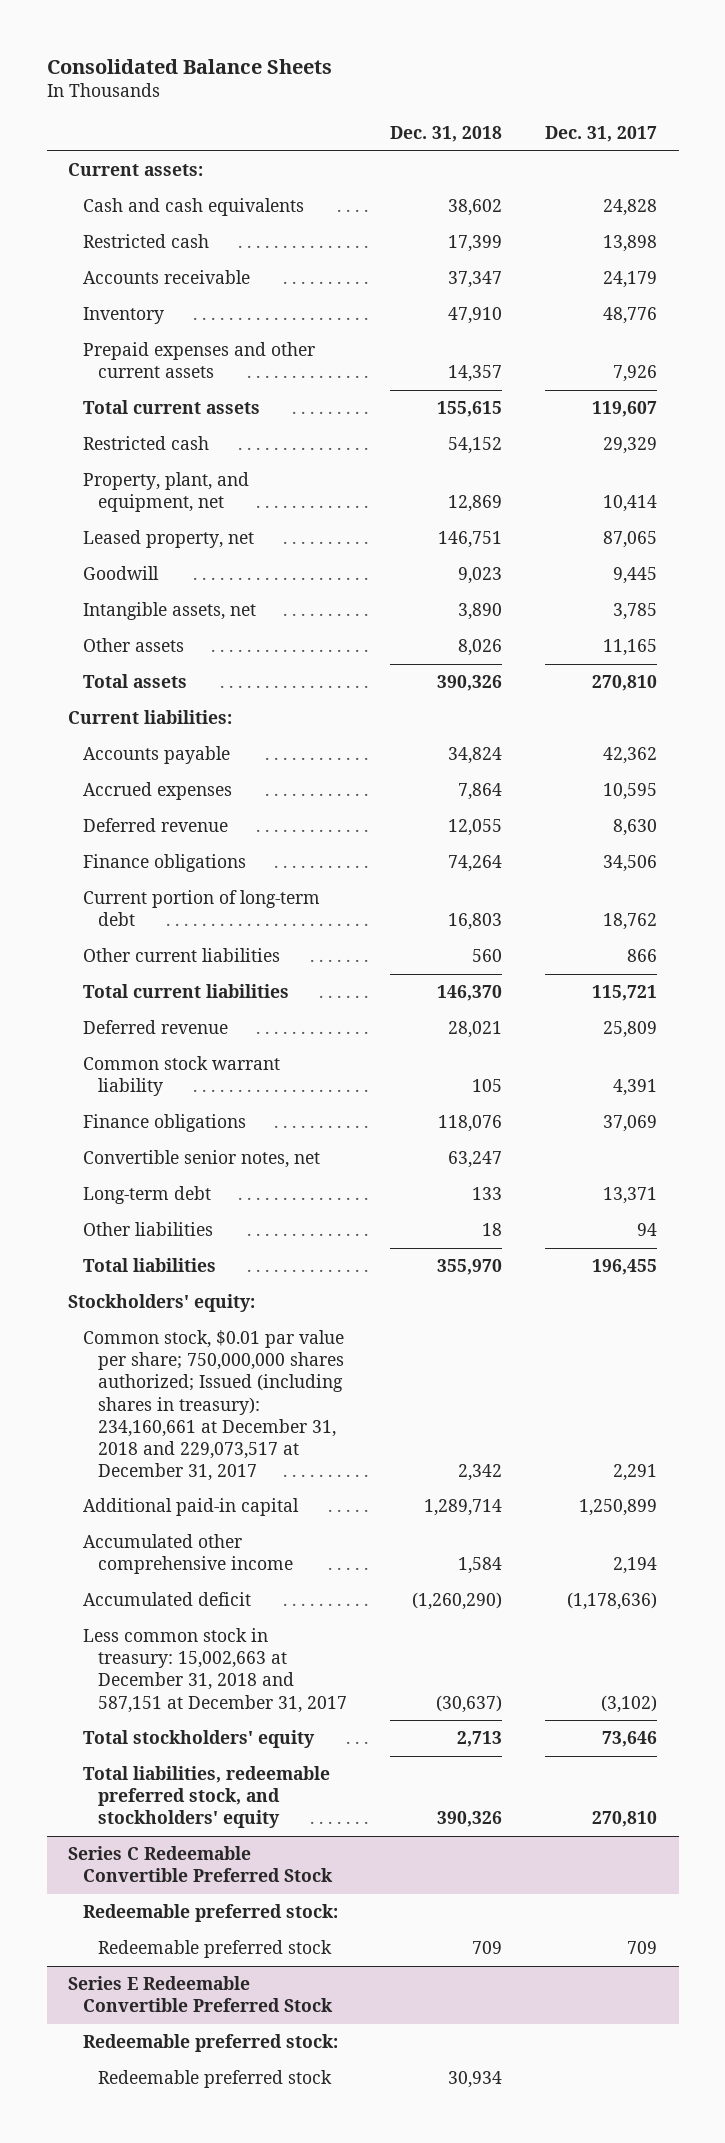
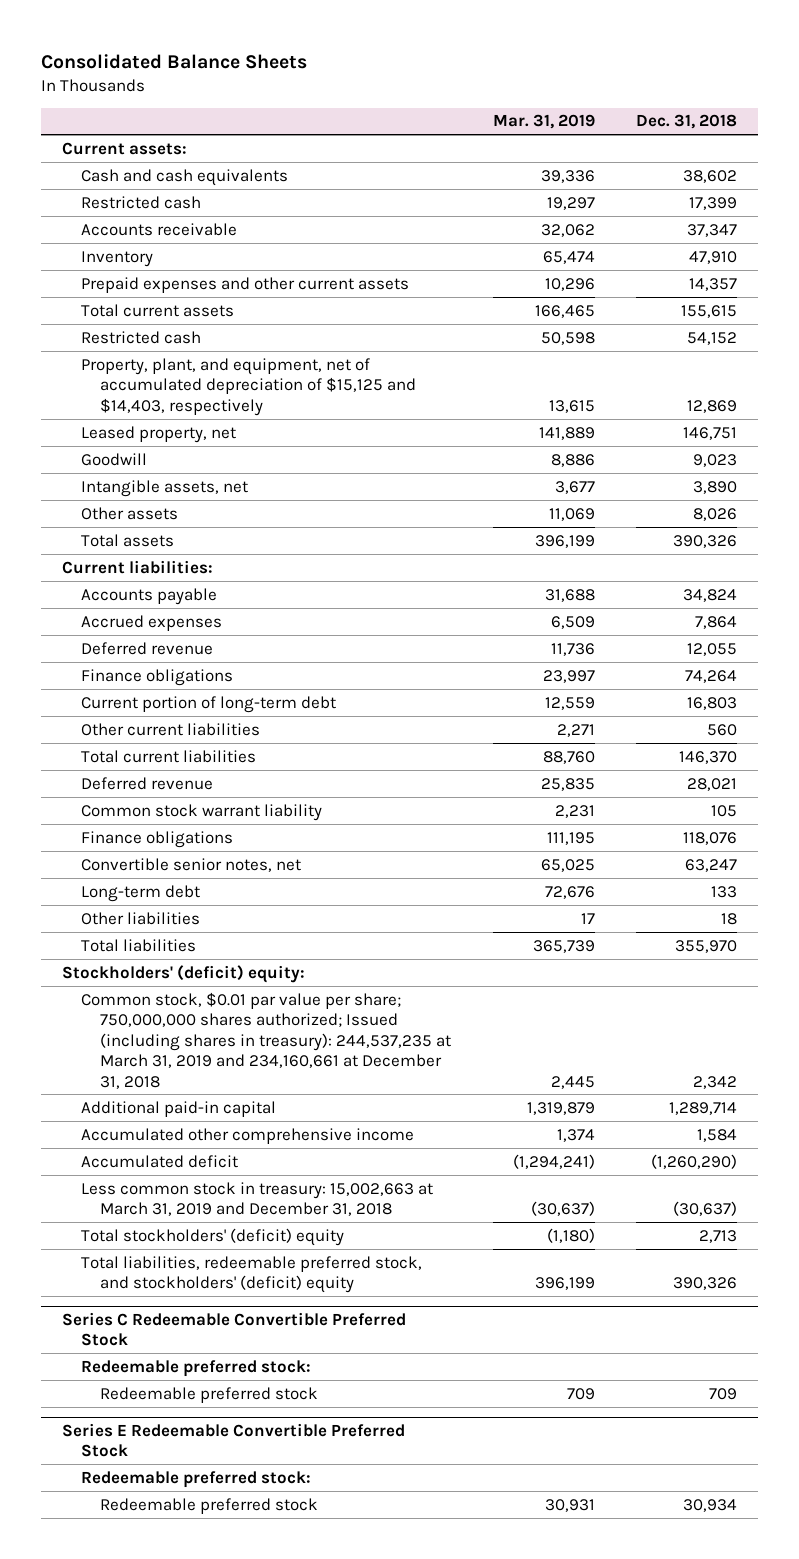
[545,125,658,142] Dec. 31, 2017 -> none
none -> [492,114,595,130] Mar. 31, 2019
[83,472,250,513] Property, plant, and equipment, net -> [81,357,417,416] Property, plant, and equipment, net of accumulated depreciation of $15,125 and $14,403, respectively
[68,1294,256,1313] Stockholders' equity: -> [61,964,305,983] Stockholders' (deficit) equity:
[83,1330,345,1481] Common stock, $0.01 par value per share; 750,000,000 shares authorized; Issued (including shares in treasury): 234,160,661 at December 31, 2018 and 229,073,517 at December 31, 2017 -> [81,991,452,1089] Common stock, $0.01 par value per share; 750,000,000 shares authorized; Issued (including shares in treasury): 244,537,235 at March 31, 2019 and 234,160,661 at December 31, 2018
[83,1628,347,1713] Less common stock in treasury: 15,002,663 at December 31, 2018 and 587,151 at December 31, 2017 -> [81,1181,434,1217] Less common stock in treasury: 15,002,663 at March 31, 2019 and December 31, 2018
[83,1730,316,1749] Total stockholders' equity -> [81,1227,345,1246] Total stockholders' (deficit) equity
[83,1766,331,1829] Total liabilities, redeemable preferred stock, and stockholders' equity -> [81,1255,423,1294] Total liabilities, redeemable preferred stock, and stockholders' (deficit) equity

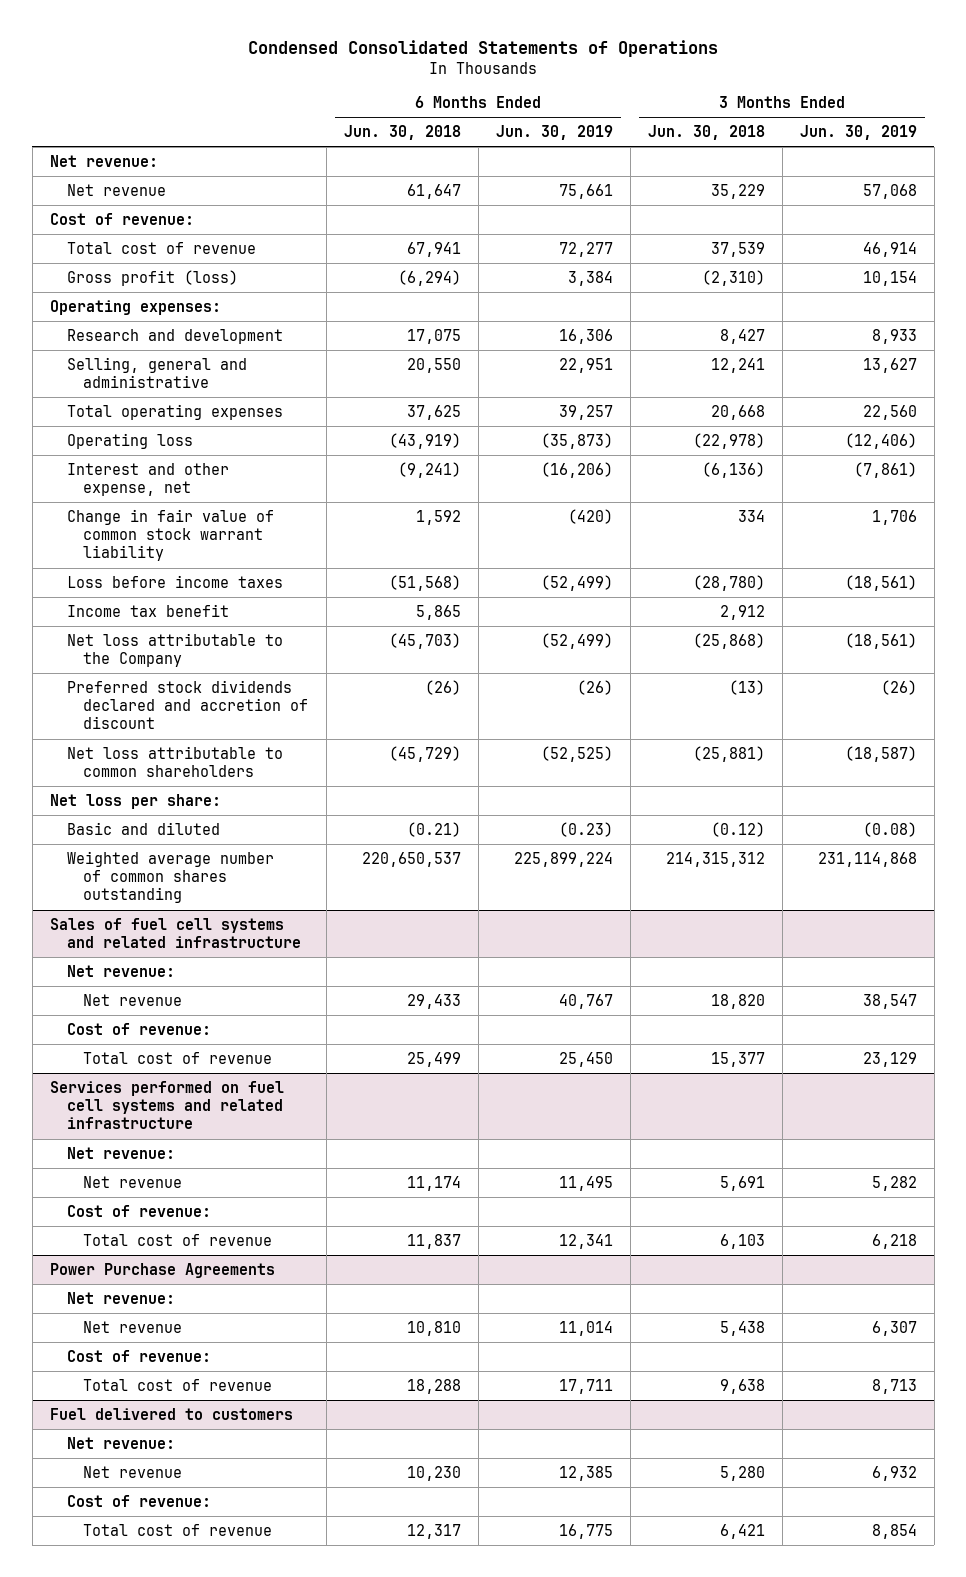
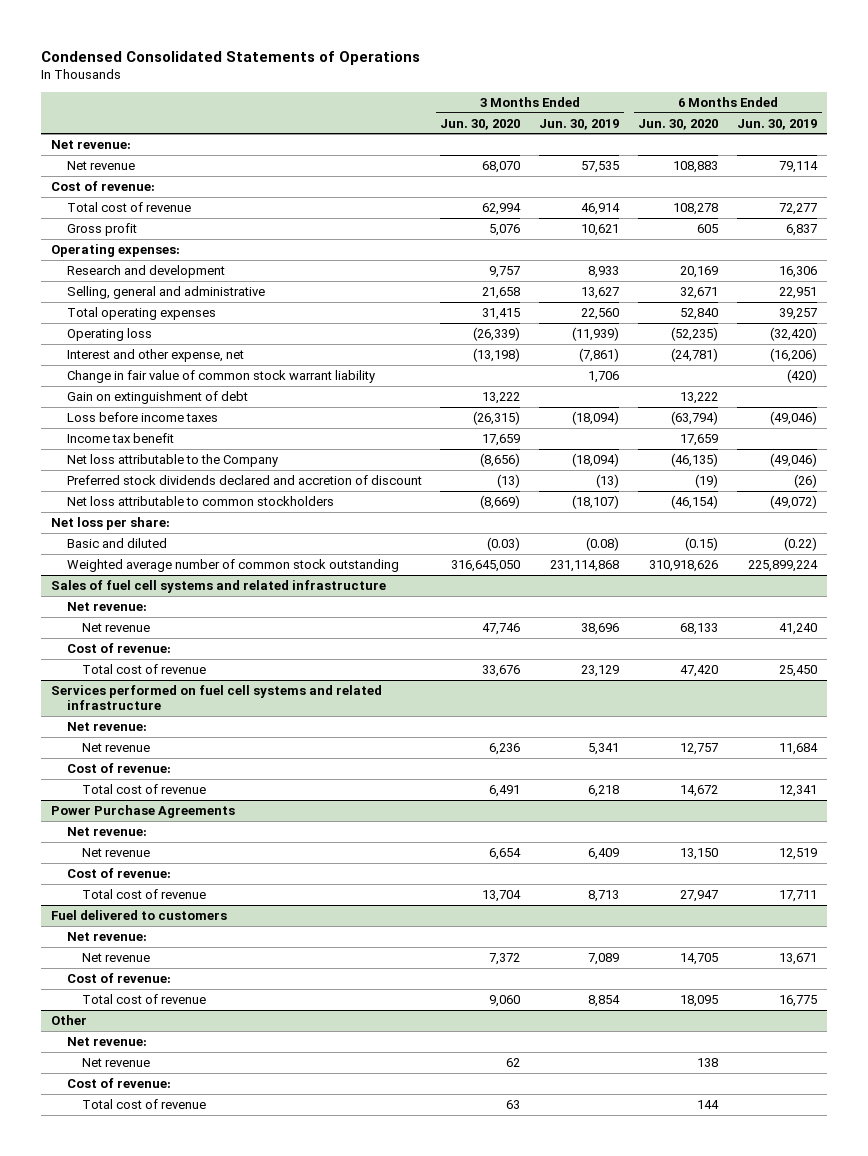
[343,124,461,140] Jun. 30, 2018 -> none
[647,124,765,140] Jun. 30, 2018 -> none
none -> [440,118,521,130] Jun. 30, 2020
none -> [638,118,719,130] Jun. 30, 2020
[558,183,613,199] 75,661 -> [779,160,819,173] 79,114
[862,183,917,199] 57,068 -> [581,160,620,173] 57,535
[66,269,238,286] Gross profit (loss) -> [66,222,137,236] Gross profit
[567,270,613,286] 3,384 -> [786,223,818,236] 6,837
[862,270,917,286] 10,154 -> [581,223,620,236] 10,621
[540,432,613,449] (35,873) -> [770,326,818,341] (32,420)
[844,432,917,449] (12,406) -> [572,326,620,341] (11,939)
none -> [66,390,248,404] Gain on extinguishment of debt
[540,574,613,591] (52,499) -> [770,410,818,425] (49,046)
[844,574,917,591] (18,561) -> [572,410,620,425] (18,094)
[540,632,613,649] (52,499) -> [770,452,818,467] (49,046)
[844,632,917,649] (18,561) -> [572,452,620,467] (18,094)
[880,679,917,695] (26) -> [596,473,620,488] (13)
[66,745,283,778] Net loss attributable to common shareholders -> [66,495,334,506] Net loss attributable to common stockholders
[540,745,613,762] (52,525) -> [770,494,818,509] (49,072)
[844,745,917,762] (18,587) -> [572,494,620,509] (18,107)
[558,821,613,837] (0.23) -> [784,536,818,551] (0.22)
[66,850,274,904] Weighted average number of common shares outstanding -> [66,558,399,572] Weighted average number of common stock outstanding
[558,993,613,1009] 40,767 -> [779,622,818,635] 41,240
[862,993,917,1009] 38,547 -> [581,622,620,635] 38,696
[558,1175,613,1191] 11,495 -> [779,742,819,755] 11,684
[871,1175,917,1191] 5,282 -> [588,742,620,755] 5,341
[558,1320,613,1336] 11,014 -> [779,847,818,860] 12,519
[871,1320,917,1336] 6,307 -> [588,847,620,860] 6,409
[558,1465,613,1481] 12,385 -> [779,952,818,965] 13,671
[871,1465,917,1481] 6,932 -> [588,952,620,965] 7,089
none -> [50,1014,87,1025] Other
none -> [66,1036,147,1046] Net revenue:
none -> [82,1057,151,1067] Net revenue
none -> [66,1077,171,1088] Cost of revenue:
none -> [82,1098,207,1109] Total cost of revenue

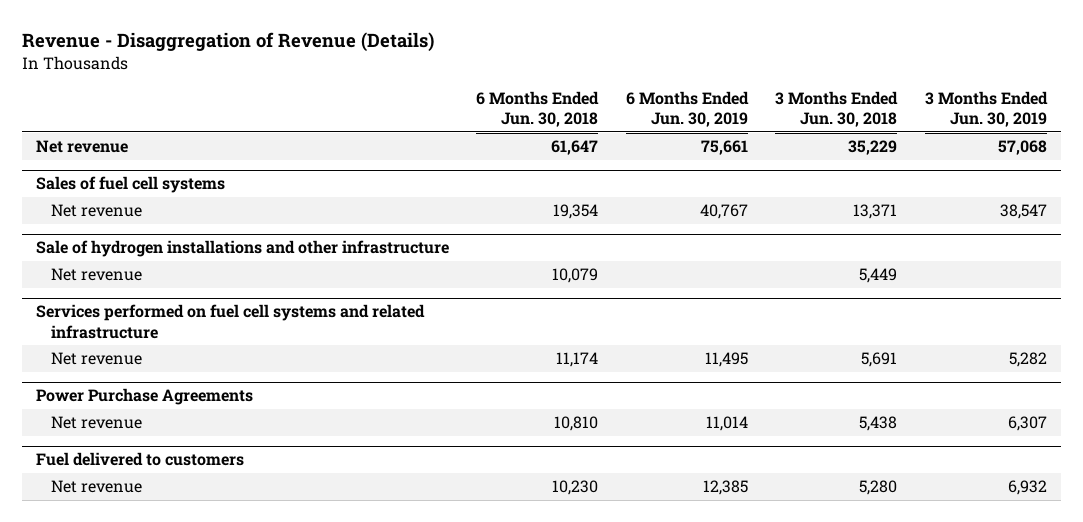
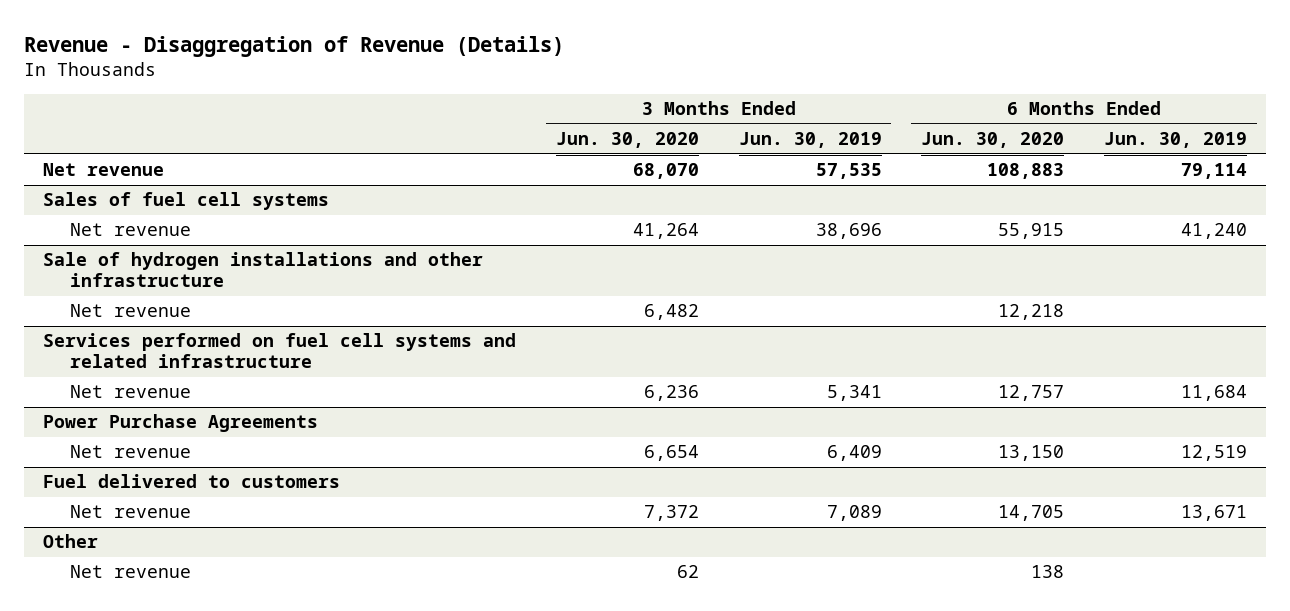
[476,90,600,128] 6 Months Ended Jun. 30, 2018 -> none
[775,90,899,128] 3 Months Ended Jun. 30, 2018 -> none
none -> [556,132,700,149] Jun. 30, 2020
none -> [921,132,1065,149] Jun. 30, 2020
[700,140,748,156] 75,661 -> [1180,163,1247,180] 79,114
[997,140,1047,156] 57,068 -> [815,163,882,180] 57,535
[699,204,748,220] 40,767 -> [1180,223,1247,240] 41,240
[999,204,1047,220] 38,547 -> [815,223,882,240] 38,696
[704,352,748,368] 11,495 -> [1180,385,1247,402] 11,684
[1008,352,1047,368] 5,282 -> [826,385,882,402] 5,341
[705,416,748,432] 11,014 -> [1180,445,1247,462] 12,519
[1007,416,1047,432] 6,307 -> [826,445,882,462] 6,409
[702,480,748,496] 12,385 -> [1180,505,1247,522] 13,671
[1007,480,1047,496] 6,932 -> [826,505,882,522] 7,089
none -> [43,534,99,549] Other
none -> [69,565,191,579] Net revenue

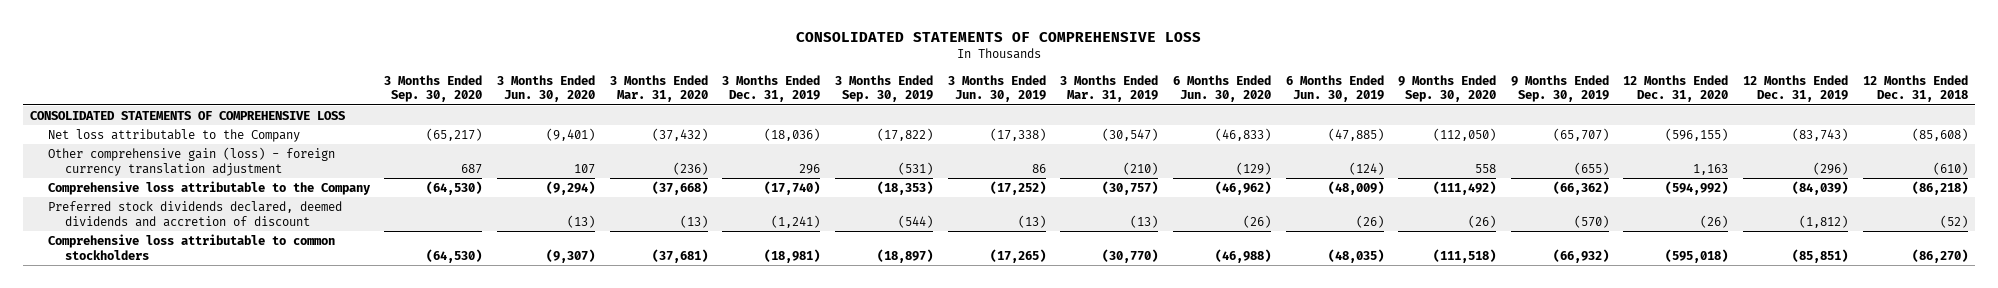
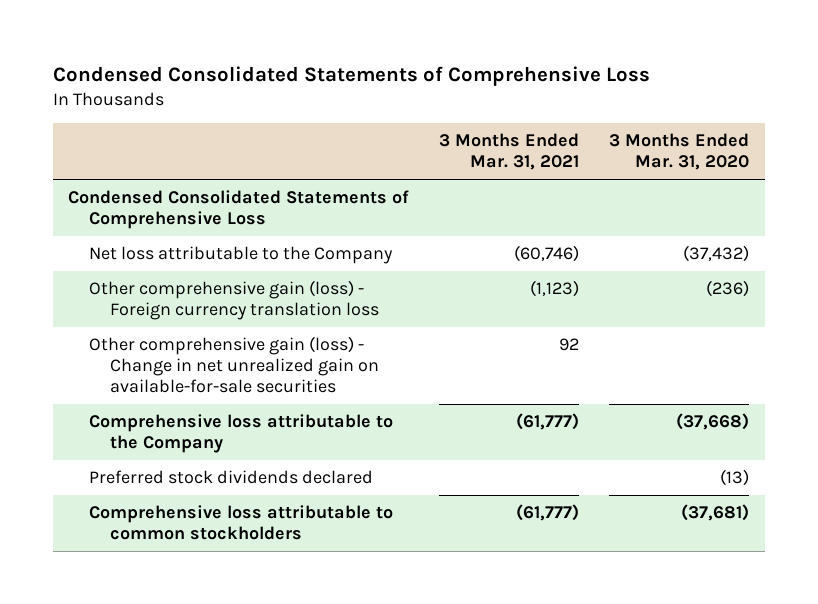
[795,31,1201,42] CONSOLIDATED STATEMENTS OF COMPREHENSIVE LOSS -> [53,65,651,86] Condensed Consolidated Statements of Comprehensive Loss
[384,74,483,103] 3 Months Ended Sep. 30, 2020 -> none
[497,74,596,103] 3 Months Ended Jun. 30, 2020 -> none
[722,74,821,103] 3 Months Ended Dec. 31, 2019 -> none
[834,74,933,103] 3 Months Ended Sep. 30, 2019 -> none
[947,74,1046,103] 3 Months Ended Jun. 30, 2019 -> none
[1060,74,1159,103] 3 Months Ended Mar. 31, 2019 -> none
[1172,74,1271,103] 6 Months Ended Jun. 30, 2020 -> none
[1285,74,1384,103] 6 Months Ended Jun. 30, 2019 -> none
[1398,74,1497,103] 9 Months Ended Sep. 30, 2020 -> none
[1510,74,1609,103] 9 Months Ended Sep. 30, 2019 -> none
[1623,74,1729,103] 12 Months Ended Dec. 31, 2020 -> none
[1743,74,1849,103] 12 Months Ended Dec. 31, 2019 -> none
[1862,74,1968,103] 12 Months Ended Dec. 31, 2018 -> none
none -> [439,133,580,171] 3 Months Ended Mar. 31, 2021
[30,110,346,120] CONSOLIDATED STATEMENTS OF COMPREHENSIVE LOSS -> [68,190,410,230] Condensed Consolidated Statements of Comprehensive Loss
[47,146,335,176] Other comprehensive gain (loss) - foreign currency translation adjustment -> [88,280,379,321] Other comprehensive gain (loss) - Foreign currency translation loss
none -> [88,336,379,394] Other comprehensive gain (loss) - Change in net unrealized gain on available-for-sale securities
[47,200,342,227] Preferred stock dividends declared, deemed dividends and accretion of discount -> [88,470,373,485] Preferred stock dividends declared

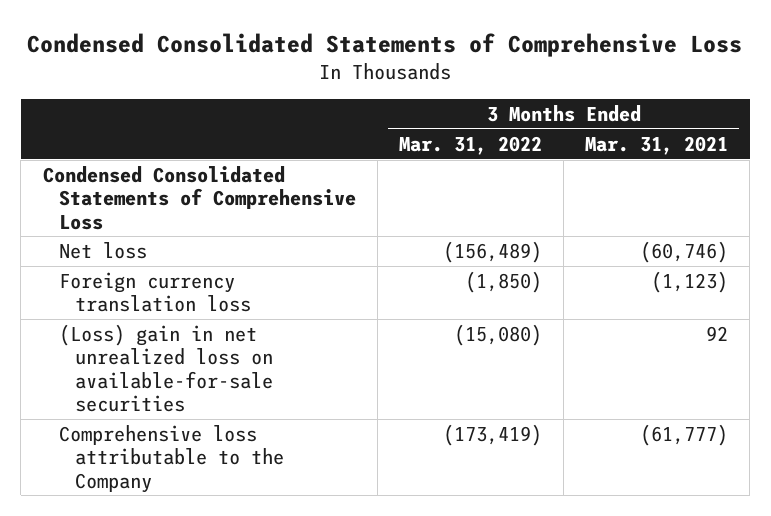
[609,133,750,171] 3 Months Ended Mar. 31, 2020 -> none
none -> [398,135,542,155] Mar. 31, 2022
[88,246,393,265] Net loss attributable to the Company -> [58,241,147,259] Net loss
[88,280,379,321] Other comprehensive gain (loss) - Foreign currency translation loss -> [58,271,251,313] Foreign currency translation loss
[88,336,379,394] Other comprehensive gain (loss) - Change in net unrealized gain on available-for-sale securities -> [58,323,273,412] (Loss) gain in net unrealized loss on available-for-sale securities
[88,470,373,485] Preferred stock dividends declared -> none
[88,505,393,541] Comprehensive loss attributable to common stockholders -> none

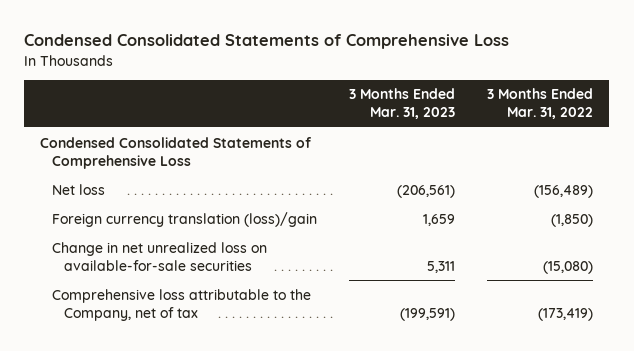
[585,135,729,155] Mar. 31, 2021 -> none
none -> [349,88,456,120] 3 Months Ended Mar. 31, 2023
[58,271,251,313] Foreign currency translation loss -> [52,211,318,227] Foreign currency translation (loss)/gain
[58,323,273,412] (Loss) gain in net unrealized loss on available-for-sale securities -> [52,241,268,271] Change in net unrealized loss on available-for-sale securities
[58,424,284,493] Comprehensive loss attributable to the Company -> [52,288,312,321] Comprehensive loss attributable to the Company, net of tax

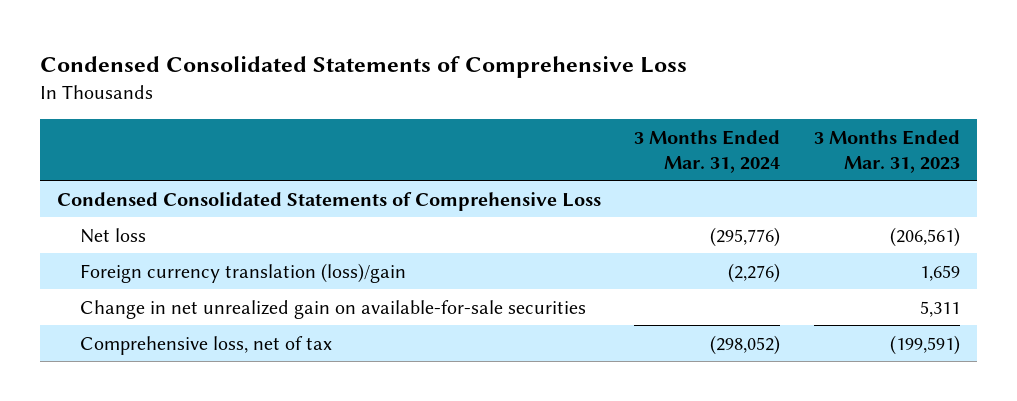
[487,88,594,120] 3 Months Ended Mar. 31, 2022 -> none
none -> [634,129,781,173] 3 Months Ended Mar. 31, 2024
[52,241,268,271] Change in net unrealized loss on available-for-sale securities -> [79,299,586,319] Change in net unrealized gain on available-for-sale securities
[52,288,312,321] Comprehensive loss attributable to the Company, net of tax -> [79,335,332,355] Comprehensive loss, net of tax

